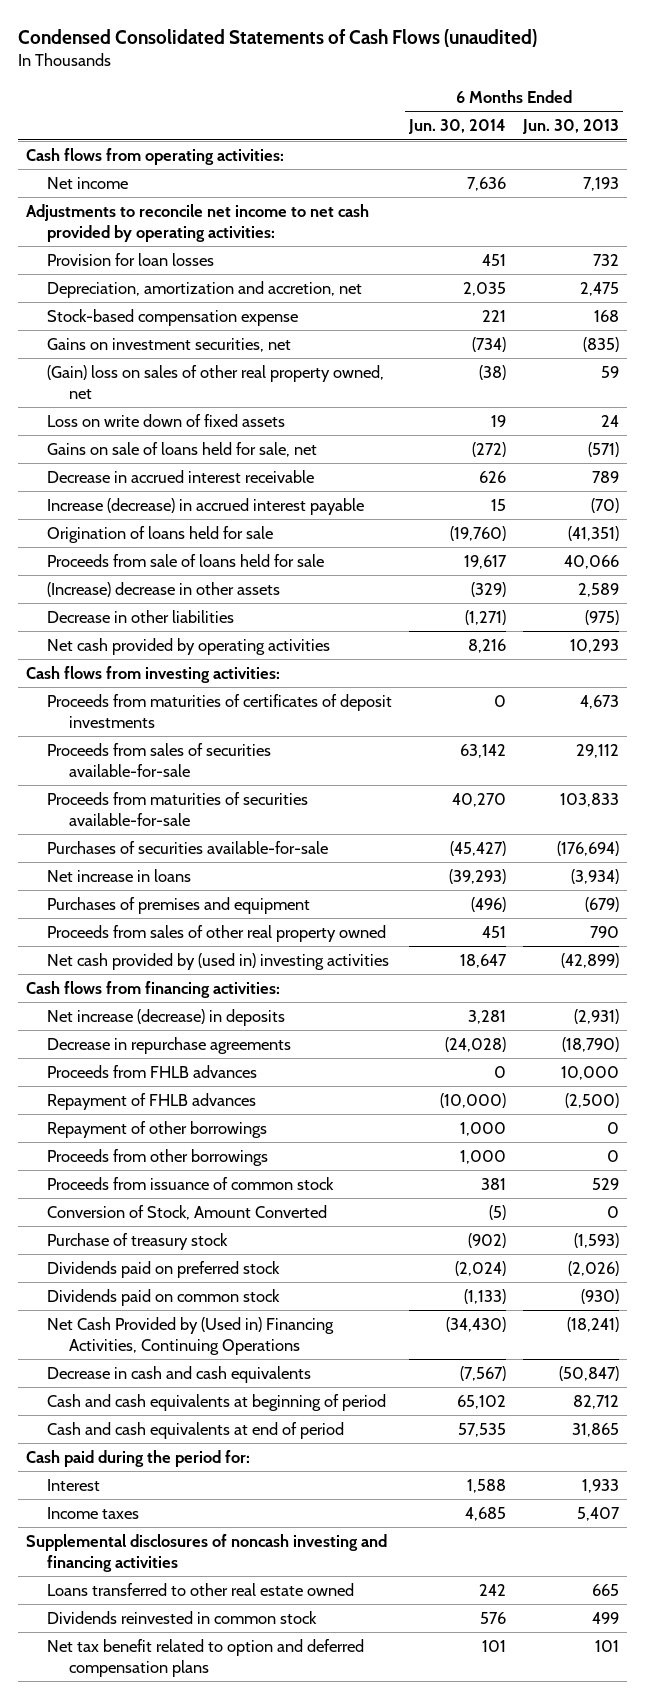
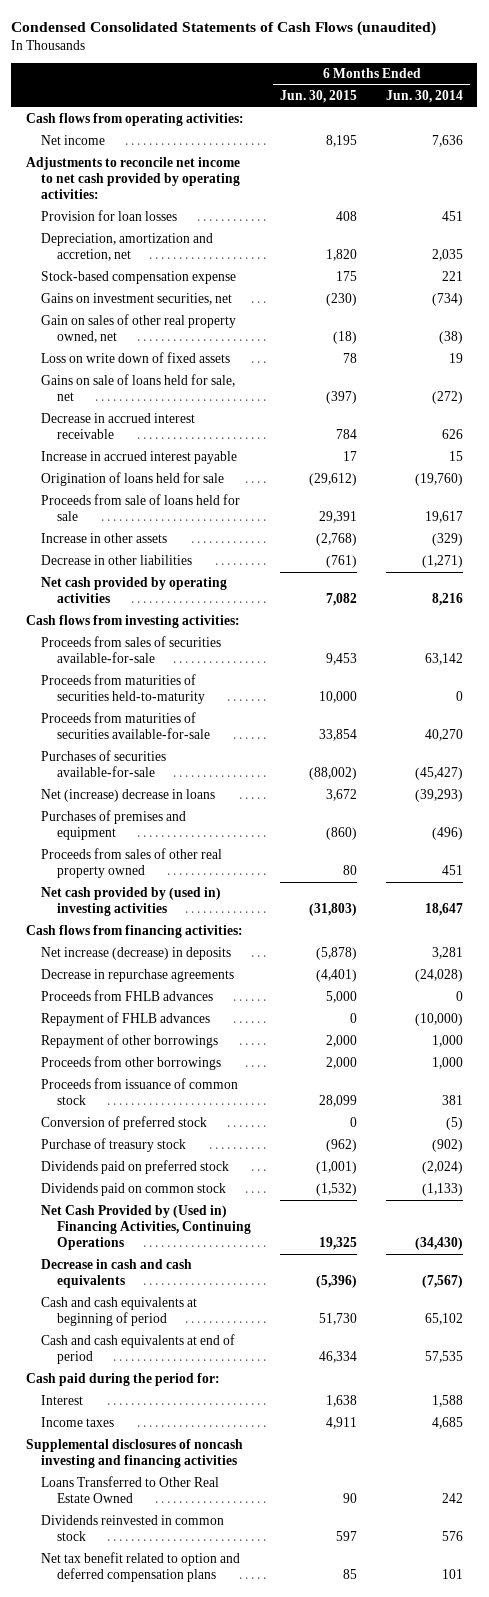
[521,119,619,135] Jun. 30, 2013 -> none
none -> [280,89,358,103] Jun. 30, 2015
[47,364,385,399] (Gain) loss on sales of other real property owned, net -> [41,314,237,344] Gain on sales of other real property owned, net
[47,497,365,515] Increase (decrease) in accrued interest payable -> [41,451,238,465] Increase in accrued interest payable
[47,581,281,597] (Increase) decrease in other assets -> [41,533,168,544] Increase in other assets
[47,693,393,728] Proceeds from maturities of certificates of deposit investments -> none
none -> [41,674,206,705] Proceeds from maturities of securities held-to-maturity
[47,868,192,882] Net increase in loans -> [41,789,216,803] Net (increase) decrease in loans
[47,1204,328,1220] Conversion of Stock, Amount Converted -> [41,1116,208,1131] Conversion of preferred stock
[47,1582,355,1596] Loans transferred to other real estate owned -> [41,1476,220,1504] Loans Transferred to Other Real Estate Owned

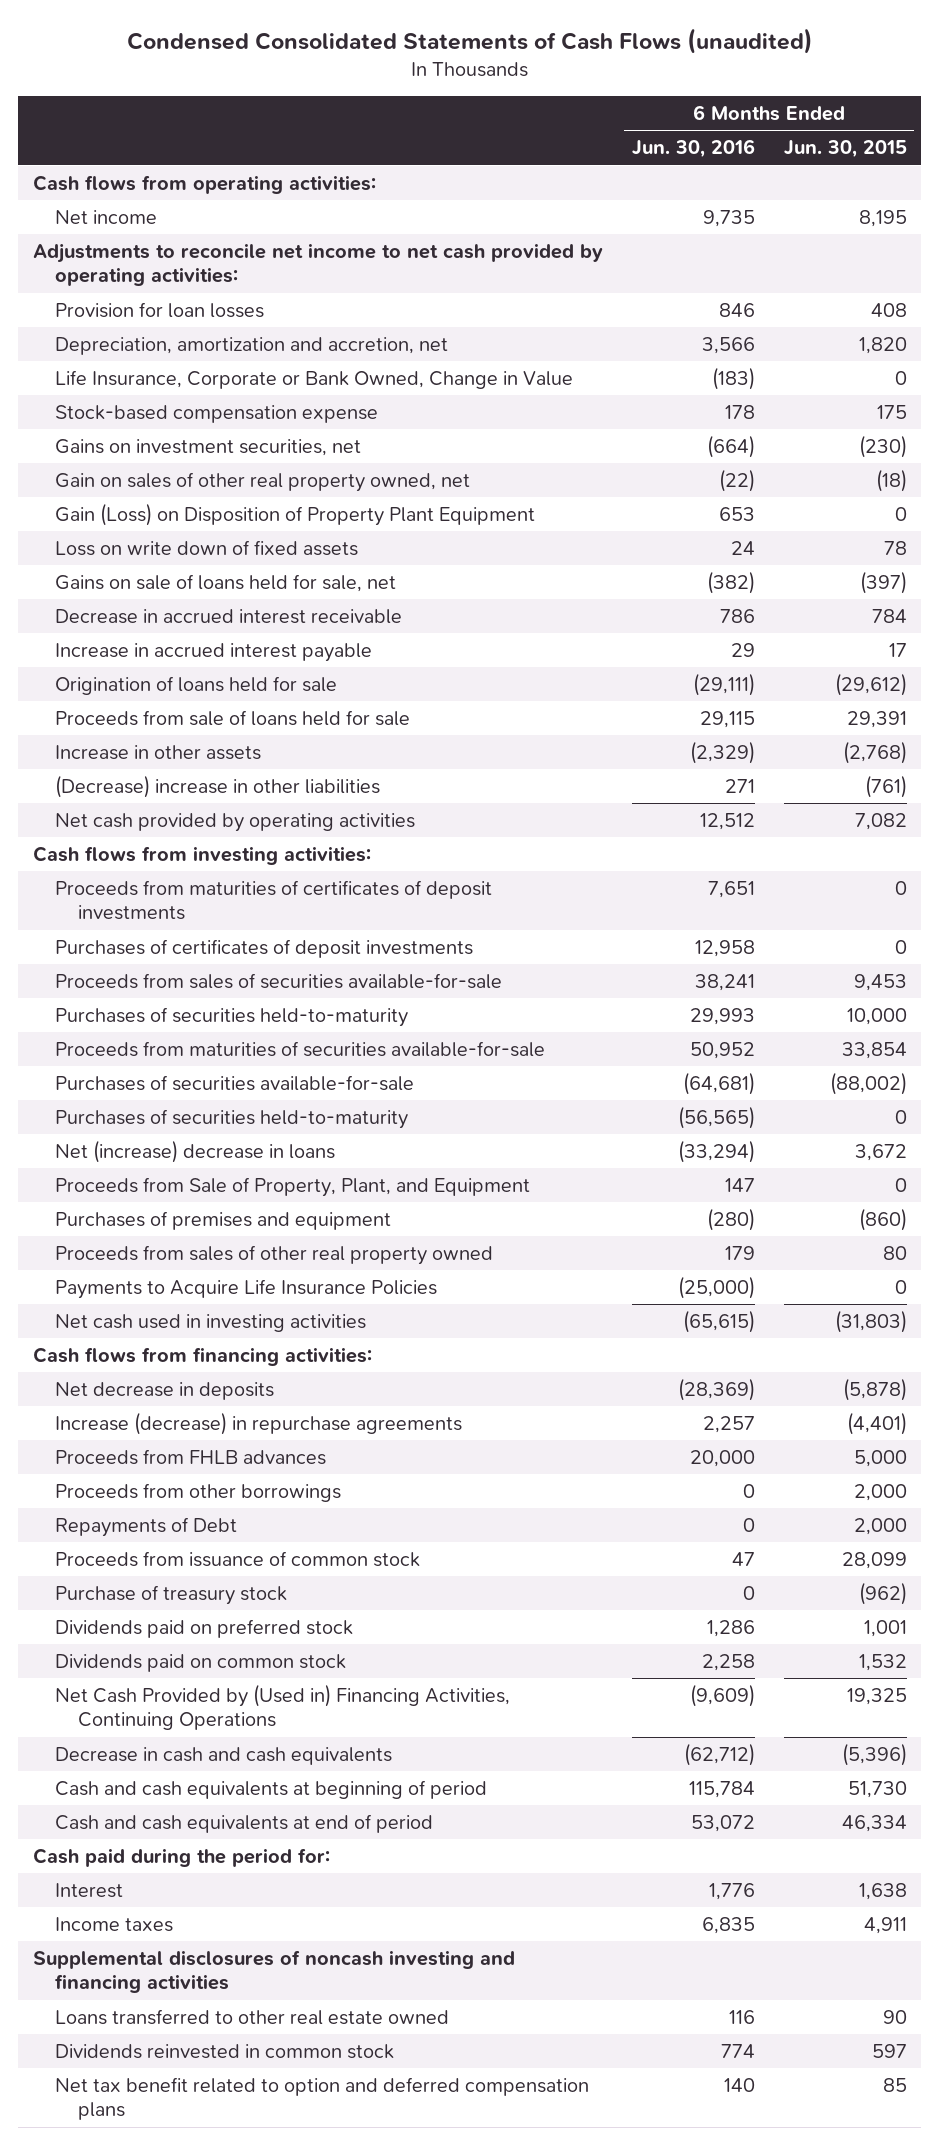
[386,89,464,103] Jun. 30, 2014 -> none
none -> [631,139,755,159] Jun. 30, 2016
none -> [55,369,574,389] Life Insurance, Corporate or Bank Owned, Change in Value
none -> [55,502,536,526] Gain (Loss) on Disposition of Property Plant Equipment
[41,555,193,566] Decrease in other liabilities -> [55,774,381,798] (Decrease) increase in other liabilities
none -> [55,879,493,921] Proceeds from maturities of certificates of deposit investments
none -> [55,938,474,958] Purchases of certificates of deposit investments
[41,674,206,705] Proceeds from maturities of securities held-to-maturity -> [55,1006,409,1027] Purchases of securities held-to-maturity
none -> [55,1108,409,1129] Purchases of securities held-to-maturity
none -> [55,1176,531,1197] Proceeds from Sale of Property, Plant, and Equipment
none -> [55,1278,438,1299] Payments to Acquire Life Insurance Policies
[41,887,222,917] Net cash provided by (used in) investing activities -> [55,1313,367,1332] Net cash used in investing activities
[41,947,232,961] Net increase (decrease) in deposits -> [55,1381,275,1400] Net decrease in deposits
[41,969,235,983] Decrease in repurchase agreements -> [55,1411,463,1435] Increase (decrease) in repurchase agreements
[41,1012,211,1027] Repayment of FHLB advances -> none
[41,1034,219,1049] Repayment of other borrowings -> none
none -> [55,1516,238,1537] Repayments of Debt
[41,1116,208,1131] Conversion of preferred stock -> none
[316,1161,358,1175] (1,001) -> [863,1619,907,1637] 1,001
[316,1183,358,1197] (1,532) -> [858,1653,907,1671] 1,532
[41,1476,220,1504] Loans Transferred to Other Real Estate Owned -> [55,2008,450,2025] Loans transferred to other real estate owned

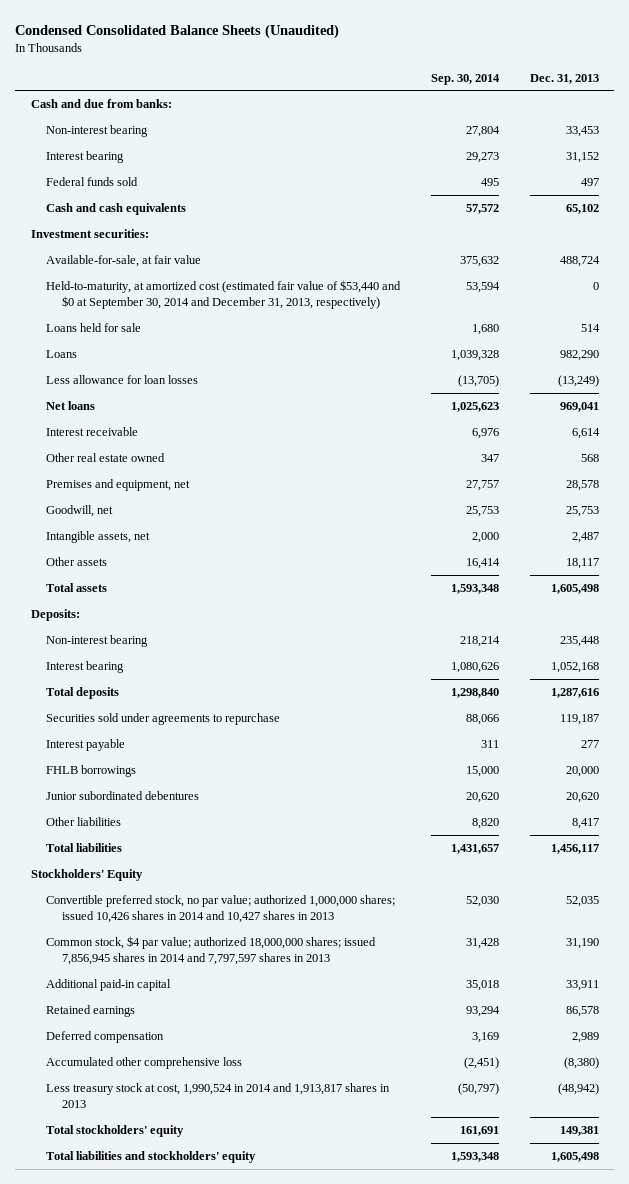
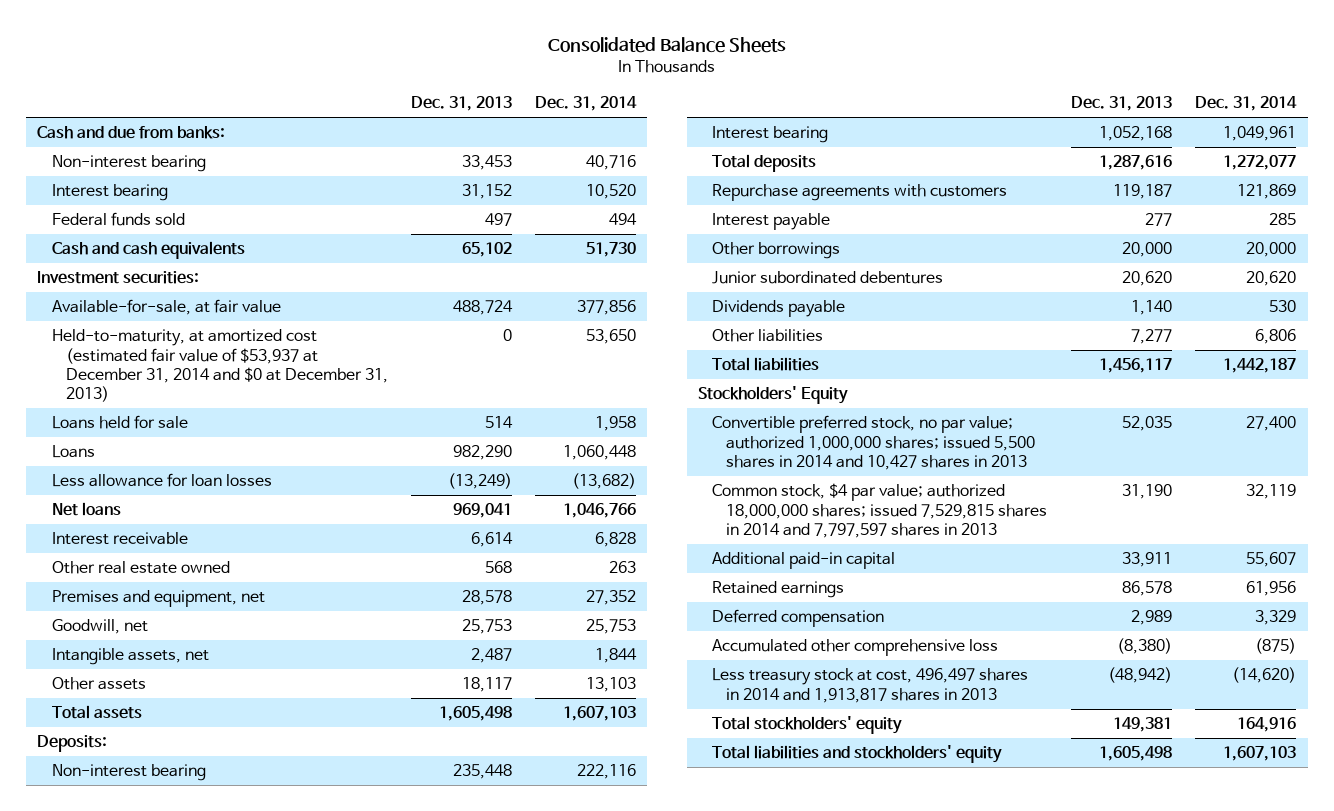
[15,23,340,39] Condensed Consolidated Balance Sheets (Unaudited) -> [547,36,786,53] Consolidated Balance Sheets
[431,73,501,85] Sep. 30, 2014 -> none
none -> [534,96,637,112] Dec. 31, 2014
[46,279,402,310] Held-to-maturity, at amortized cost (estimated fair value of $53,440 and $0 at September 30, 2014 and December 31, 2013, respectively) -> [51,329,388,402] Held-to-maturity, at amortized cost (estimated fair value of $53,937 at December 31, 2014 and $0 at December 31, 2013)
[46,712,281,725] Securities sold under agreements to repurchase -> [712,184,1008,202] Repurchase agreements with customers
[46,764,137,777] FHLB borrowings -> none
none -> [712,242,841,260] Other borrowings
none -> [712,300,846,318] Dividends payable
[571,817,599,829] 8,417 -> [1131,329,1173,345] 7,277
[46,894,396,924] Convertible preferred stock, no par value; authorized 1,000,000 shares; issued 10,426 shares in 2014 and 10,427 shares in 2013 -> [712,415,1036,470] Convertible preferred stock, no par value; authorized 1,000,000 shares; issued 5,500 shares in 2014 and 10,427 shares in 2013
[46,935,377,966] Common stock, $4 par value; authorized 18,000,000 shares; issued 7,856,945 shares in 2014 and 7,797,597 shares in 2013 -> [712,483,1048,538] Common stock, $4 par value; authorized 18,000,000 shares; issued 7,529,815 shares in 2014 and 7,797,597 shares in 2013
[46,1082,391,1109] Less treasury stock at cost, 1,990,524 in 2014 and 1,913,817 shares in 2013 -> [712,668,1029,703] Less treasury stock at cost, 496,497 shares in 2014 and 1,913,817 shares in 2013

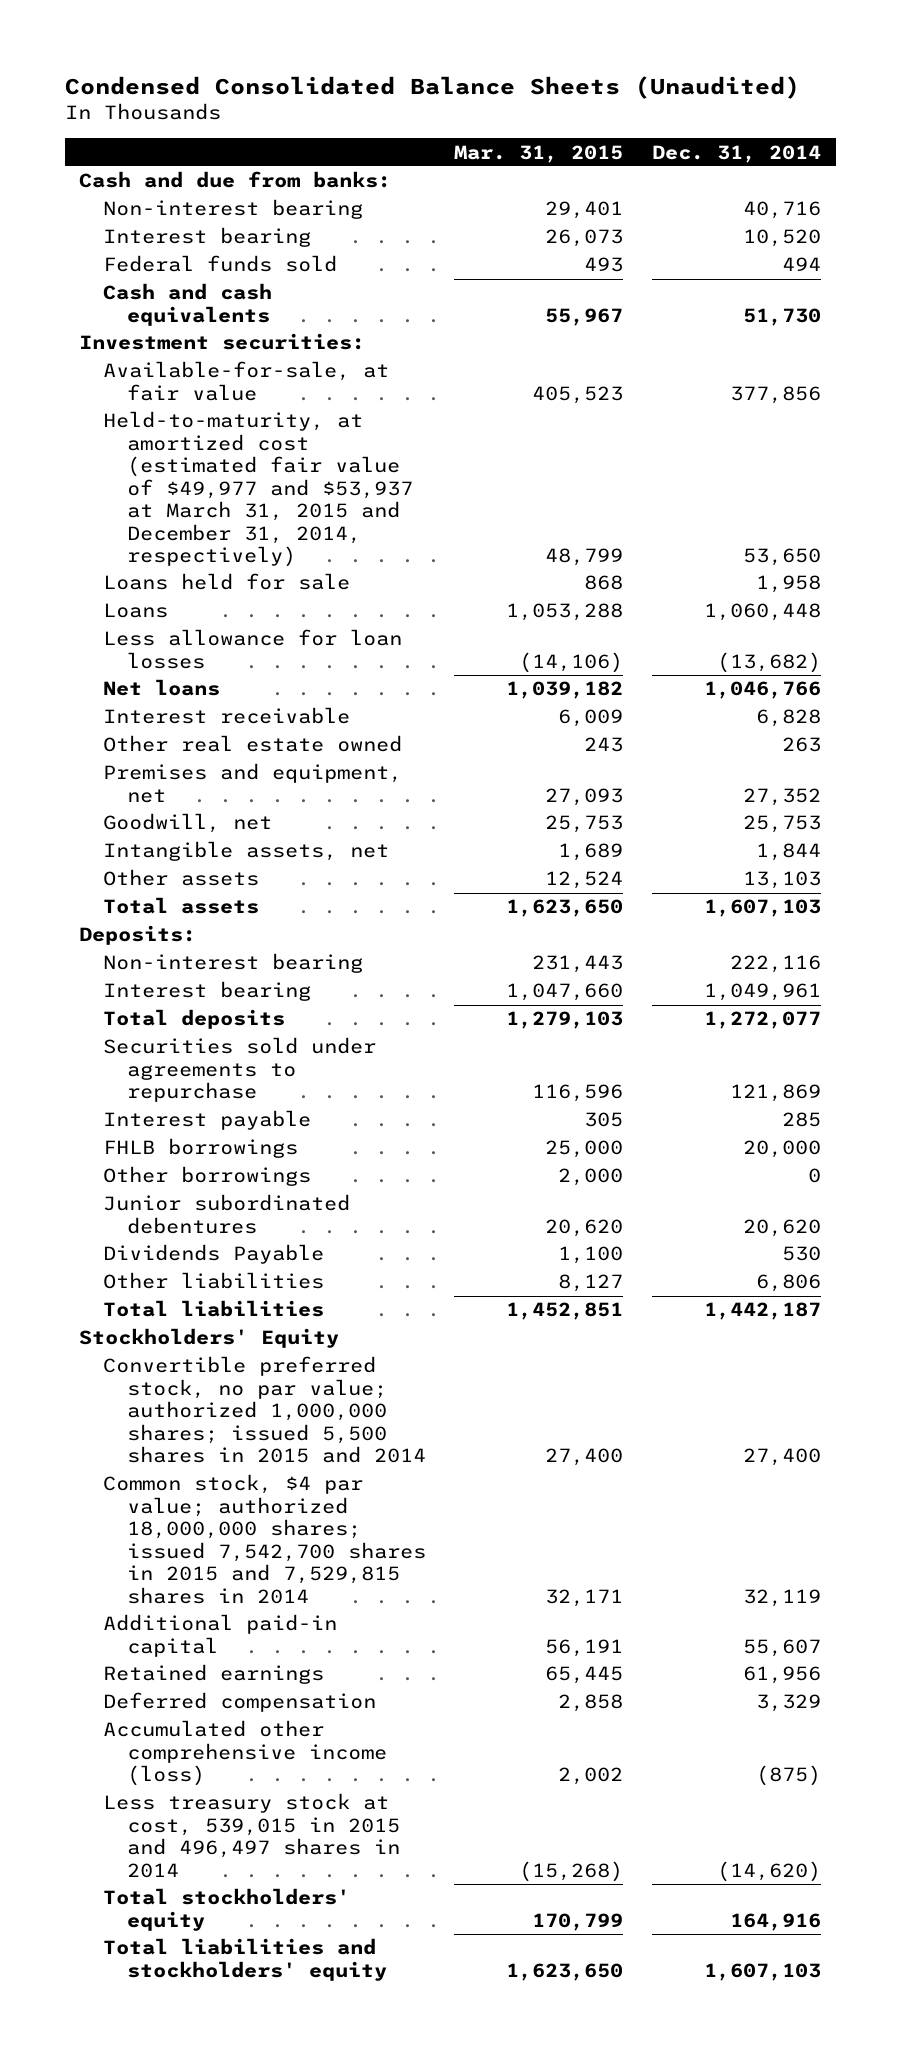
[547,36,786,53] Consolidated Balance Sheets -> [64,75,800,99] Condensed Consolidated Balance Sheets (Unaudited)
[410,96,512,112] Dec. 31, 2013 -> none
none -> [454,144,624,163] Mar. 31, 2015
[51,329,388,402] Held-to-maturity, at amortized cost (estimated fair value of $53,937 at December 31, 2014 and $0 at December 31, 2013) -> [102,411,413,568] Held-to-maturity, at amortized cost (estimated fair value of $49,977 and $53,937 at March 31, 2015 and December 31, 2014, respectively)
[712,184,1008,202] Repurchase agreements with customers -> [102,1037,376,1103] Securities sold under agreements to repurchase
none -> [102,1138,298,1159] FHLB borrowings
[1246,242,1297,258] 20,000 -> [808,1168,822,1184] 0
[712,300,846,318] Dividends payable -> [102,1244,324,1265] Dividends Payable
[712,415,1036,470] Convertible preferred stock, no par value; authorized 1,000,000 shares; issued 5,500 shares in 2014 and 10,427 shares in 2013 -> [102,1356,426,1464] Convertible preferred stock, no par value; authorized 1,000,000 shares; issued 5,500 shares in 2015 and 2014
[712,483,1048,538] Common stock, $4 par value; authorized 18,000,000 shares; issued 7,529,815 shares in 2014 and 7,797,597 shares in 2013 -> [102,1474,426,1604] Common stock, $4 par value; authorized 18,000,000 shares; issued 7,542,700 shares in 2015 and 7,529,815 shares in 2014
[712,639,999,657] Accumulated other comprehensive loss -> [102,1720,387,1787] Accumulated other comprehensive income (loss)
[712,668,1029,703] Less treasury stock at cost, 496,497 shares in 2014 and 1,913,817 shares in 2013 -> [102,1793,400,1878] Less treasury stock at cost, 539,015 in 2015 and 496,497 shares in 2014

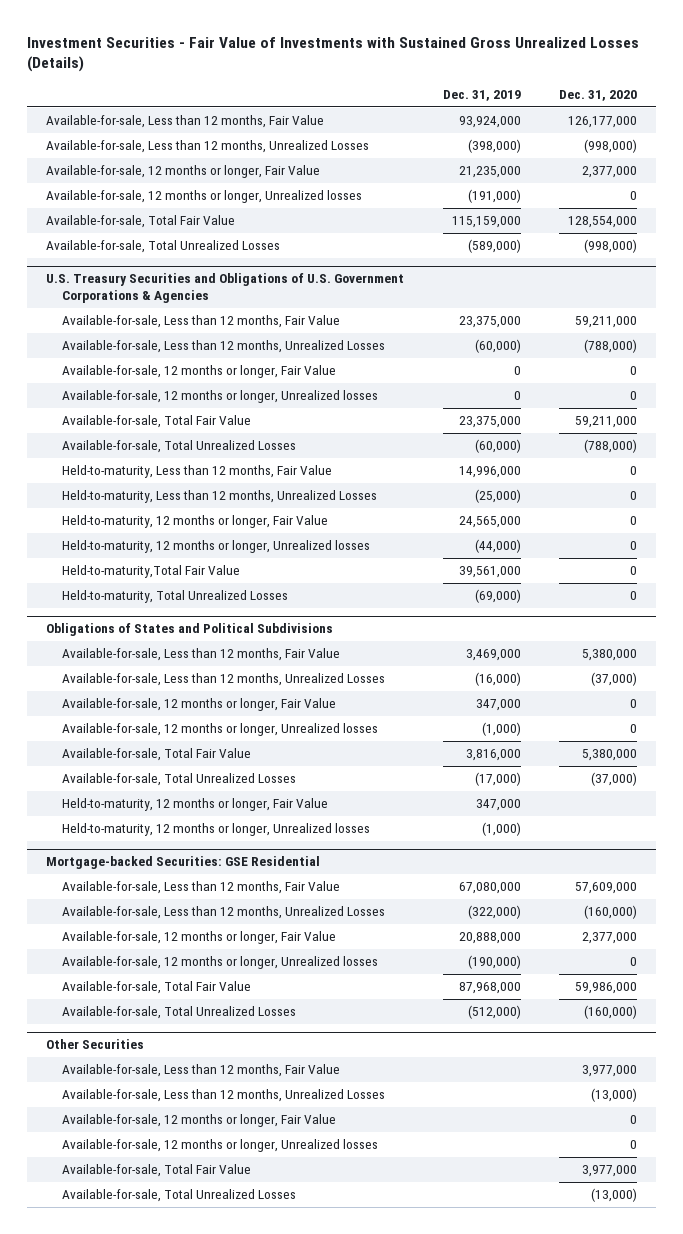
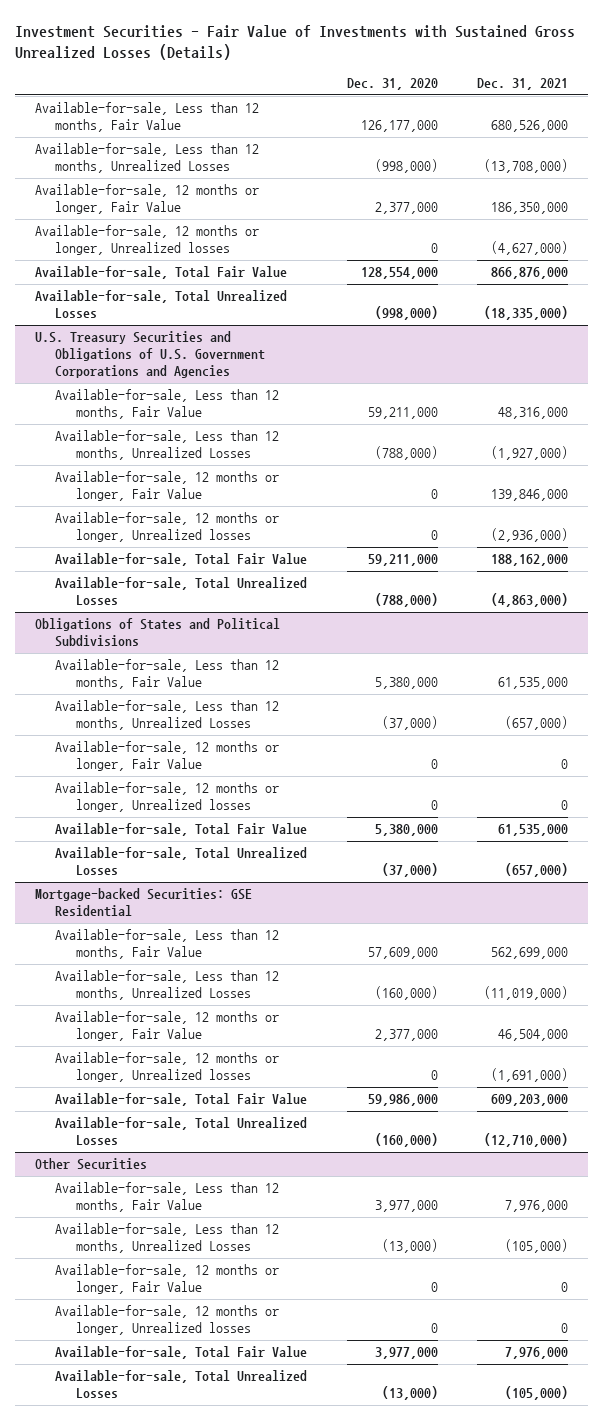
[442,90,521,102] Dec. 31, 2019 -> none
none -> [477,78,569,91] Dec. 31, 2021
[46,273,405,303] U.S. Treasury Securities and Obligations of U.S. Government Corporations & Agencies -> [34,331,266,379] U.S. Treasury Securities and Obligations of U.S. Government Corporations and Agencies
[61,465,332,479] Held-to-maturity, Less than 12 months, Fair Value -> none
[61,490,377,504] Held-to-maturity, Less than 12 months, Unrealized Losses -> none
[61,515,328,529] Held-to-maturity, 12 months or longer, Fair Value -> none
[61,540,370,554] Held-to-maturity, 12 months or longer, Unrealized losses -> none
[61,565,240,579] Held-to-maturity,Total Fair Value -> none
[61,590,288,604] Held-to-maturity, Total Unrealized Losses -> none
[61,798,328,812] Held-to-maturity, 12 months or longer, Fair Value -> none
[61,823,370,837] Held-to-maturity, 12 months or longer, Unrealized losses -> none

